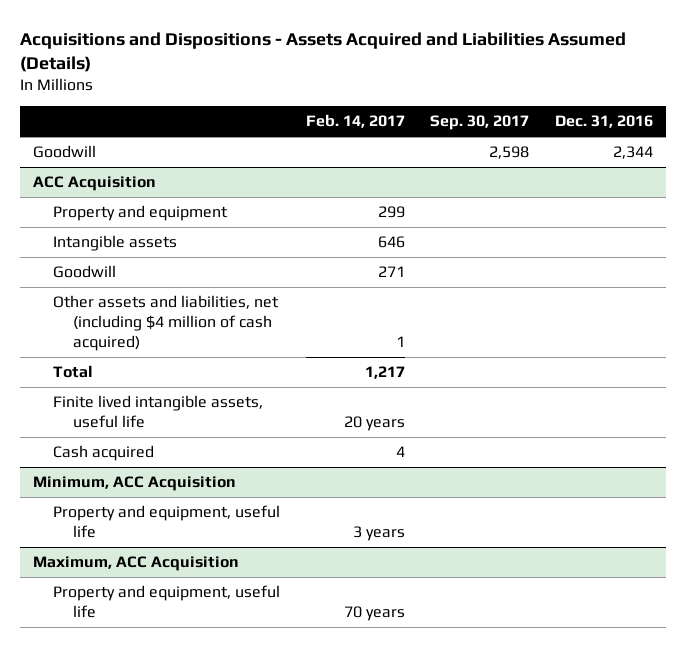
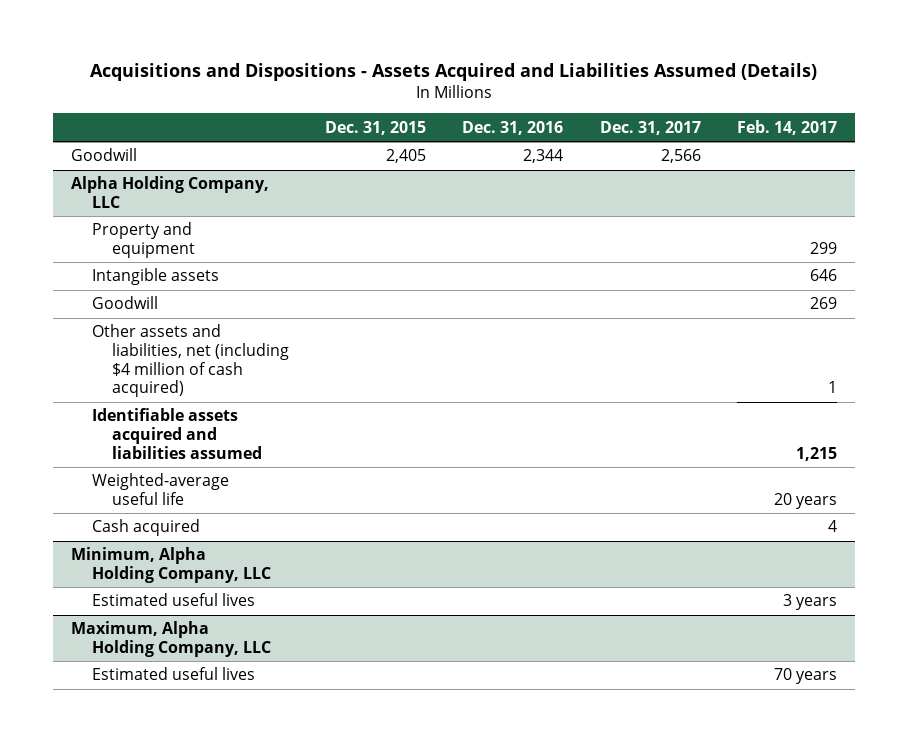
[430,115,530,131] Sep. 30, 2017 -> none
none -> [325,120,427,135] Dec. 31, 2015
none -> [599,120,701,135] Dec. 31, 2017
[32,176,156,192] ACC Acquisition -> [71,176,270,208] Alpha Holding Company, LLC
[377,266,405,278] 271 -> [809,297,837,310] 269
[52,365,93,379] Total -> none
none -> [91,408,262,459] Identifiable assets acquired and liabilities assumed
[52,395,263,428] Finite lived intangible assets, useful life -> [91,473,229,505] Weighted-average useful life
[32,476,236,492] Minimum, ACC Acquisition -> none
[32,556,239,572] Maximum, ACC Acquisition -> none
none -> [71,547,271,583] Minimum, Alpha Holding Company, LLC
[52,505,280,538] Property and equipment, useful life -> [91,593,255,607] Estimated useful lives
none -> [71,621,271,657] Maximum, Alpha Holding Company, LLC
[52,585,280,618] Property and equipment, useful life -> [91,667,255,681] Estimated useful lives

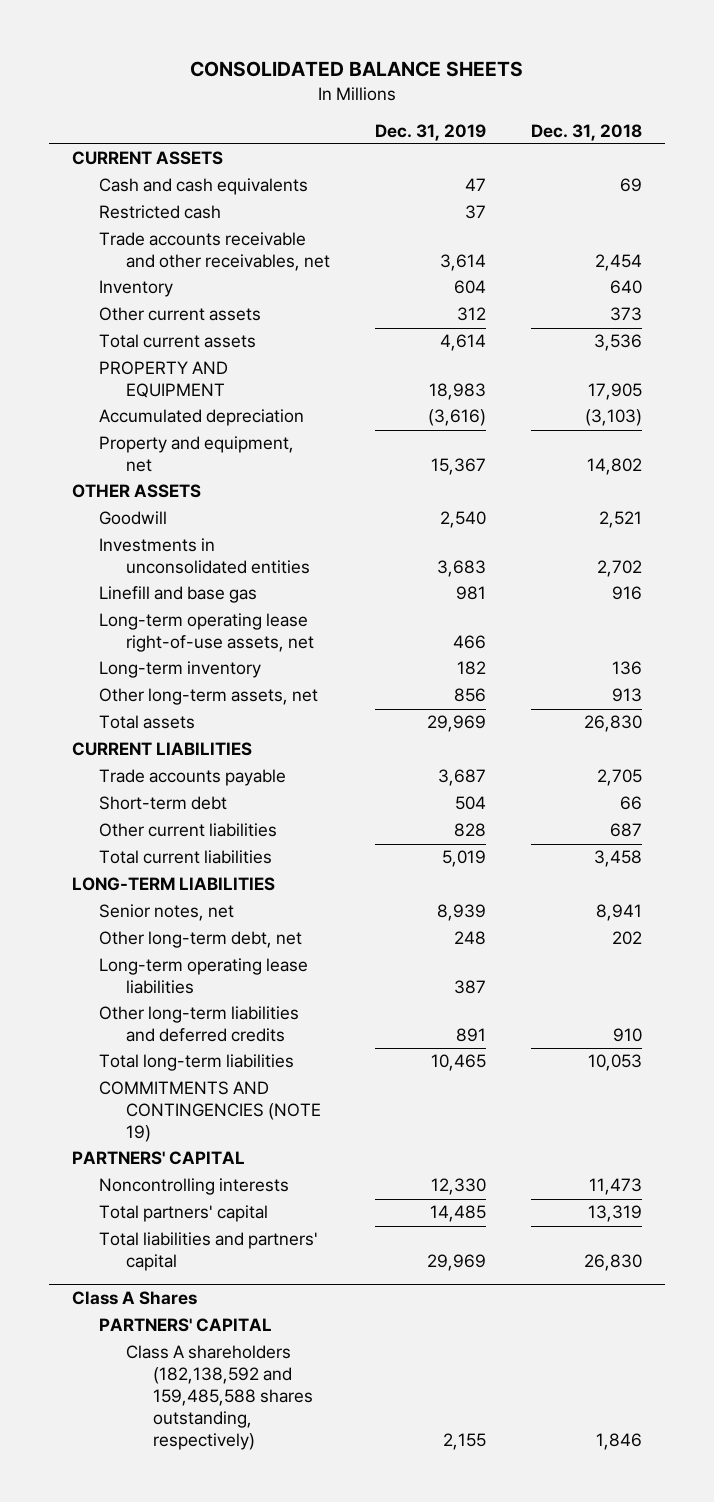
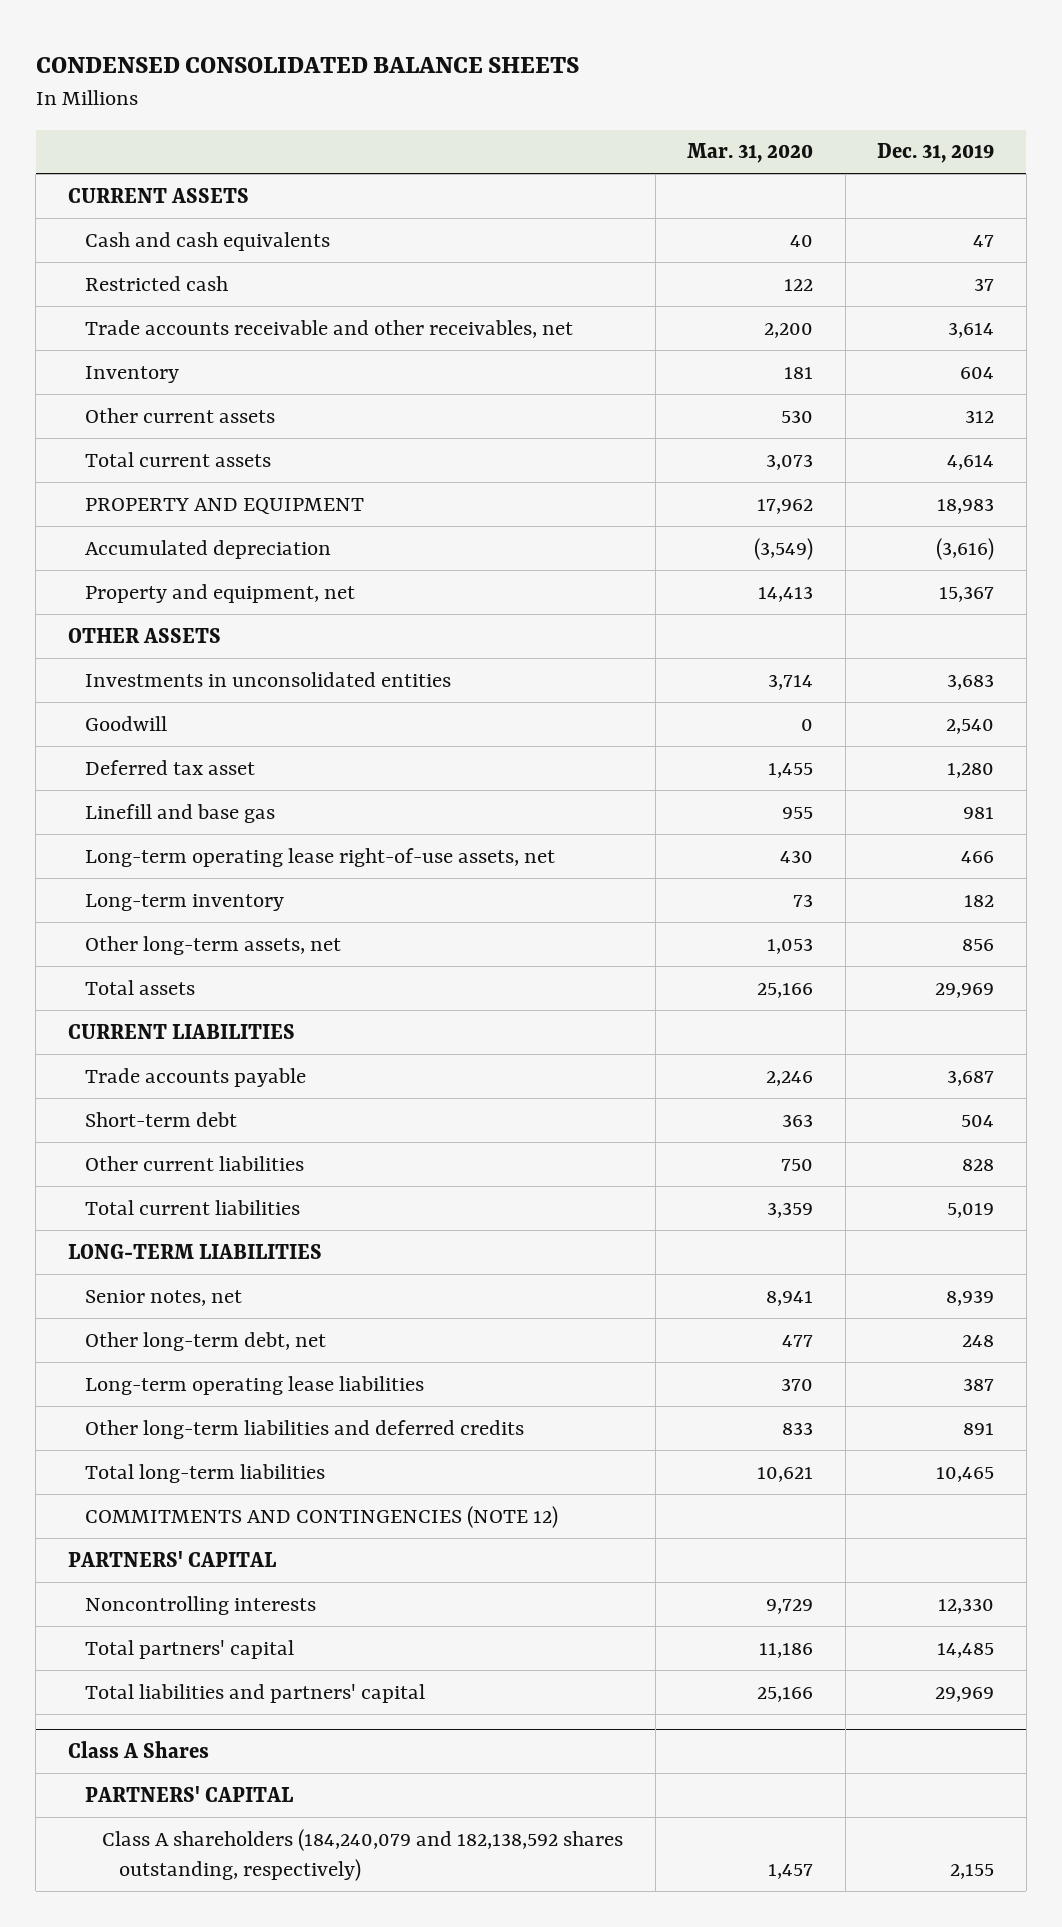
[190,61,524,78] CONSOLIDATED BALANCE SHEETS -> [35,57,579,74] CONDENSED CONSOLIDATED BALANCE SHEETS
[531,123,643,141] Dec. 31, 2018 -> none
none -> [687,143,814,164] Mar. 31, 2020
[98,511,167,526] Goodwill -> [84,715,167,731] Goodwill
none -> [84,759,255,775] Deferred tax asset
[98,1081,321,1143] COMMITMENTS AND CONTINGENCIES (NOTE 19) -> [84,1505,558,1528] COMMITMENTS AND CONTINGENCIES (NOTE 12)
[125,1345,313,1450] Class A shareholders (182,138,592 and 159,485,588 shares outstanding, respectively) -> [102,1828,624,1882] Class A shareholders (184,240,079 and 182,138,592 shares outstanding, respectively)

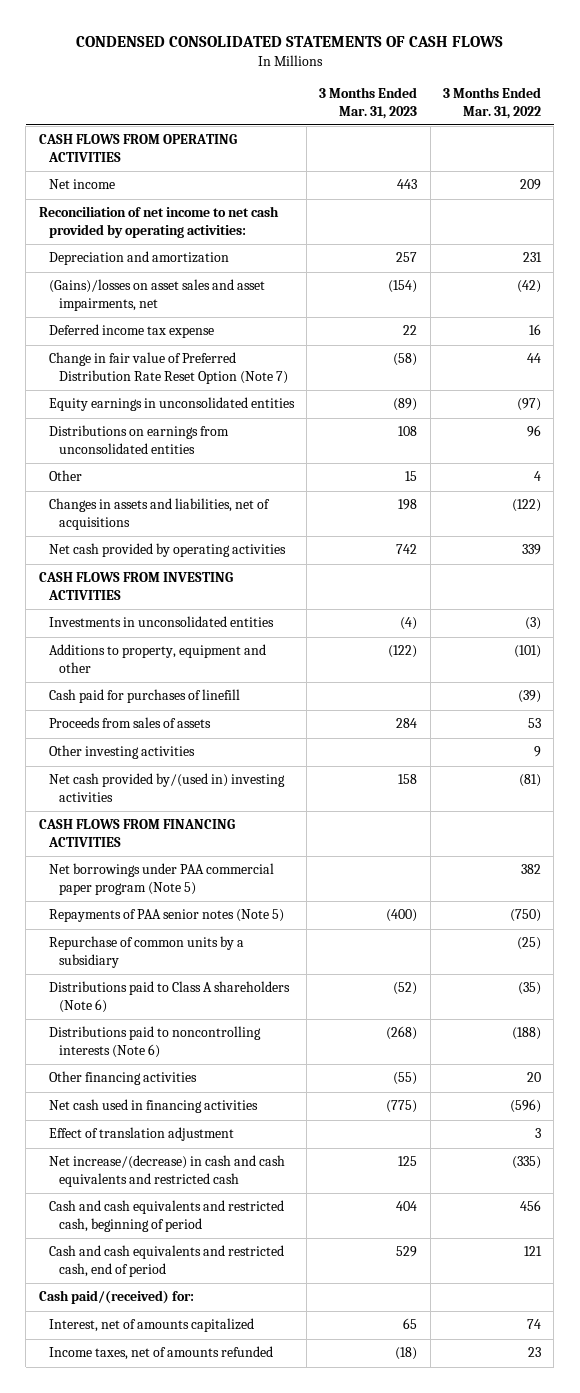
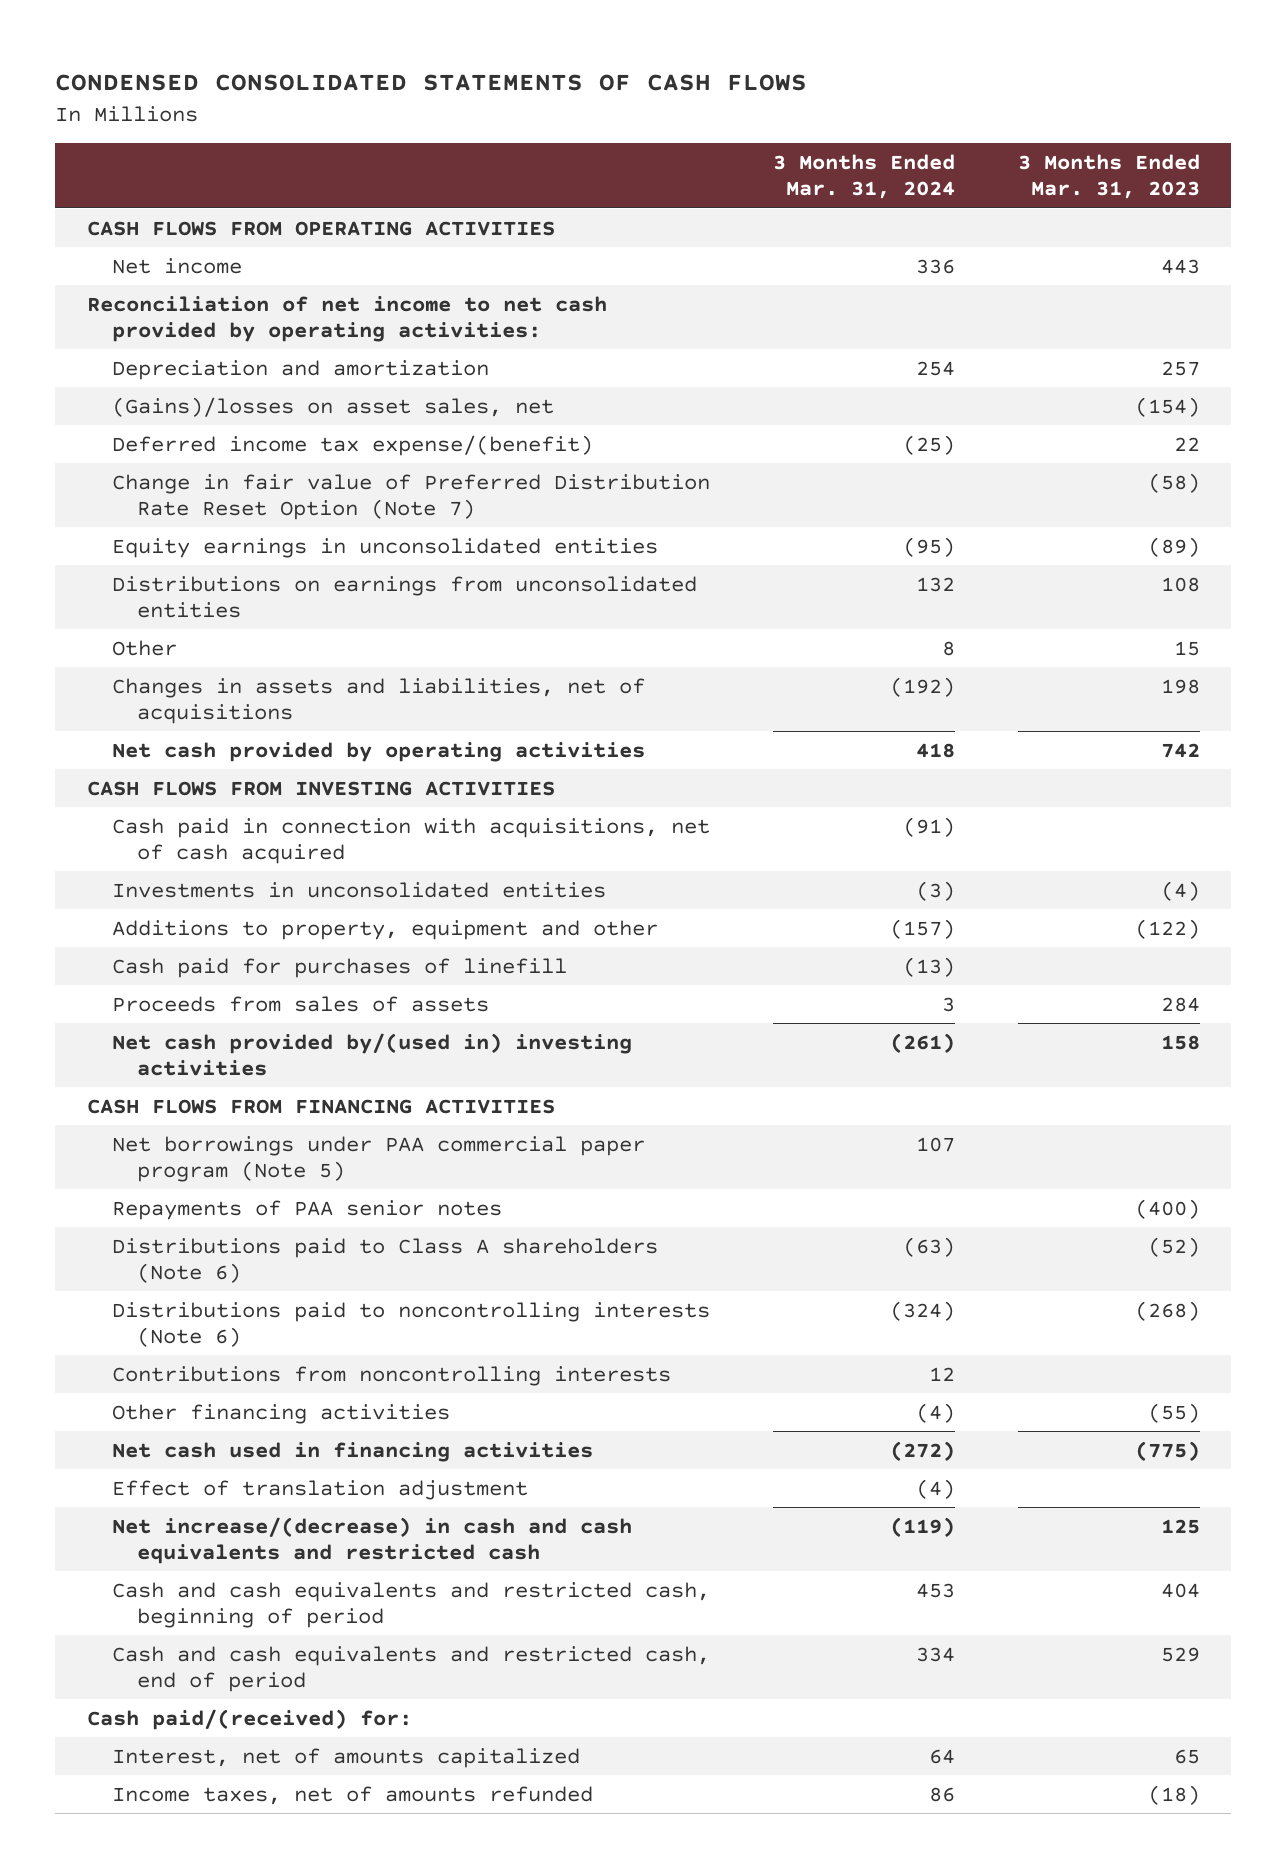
[443,86,542,119] 3 Months Ended Mar. 31, 2022 -> none
none -> [772,153,955,200] 3 Months Ended Mar. 31, 2024
[48,279,265,312] (Gains)/losses on asset sales and asset impairments, net -> [111,396,554,417] (Gains)/losses on asset sales, net
[48,324,214,339] Deferred income tax expense -> [111,434,593,456] Deferred income tax expense/(benefit)
none -> [111,817,710,865] Cash paid in connection with acquisitions, net of cash acquired
[48,745,195,760] Other investing activities -> none
[48,936,244,969] Repurchase of common units by a subsidiary -> none
[48,909,284,923] Repayments of PAA senior notes (Note 5) -> [111,1199,502,1220] Repayments of PAA senior notes
none -> [111,1365,671,1386] Contributions from noncontrolling interests

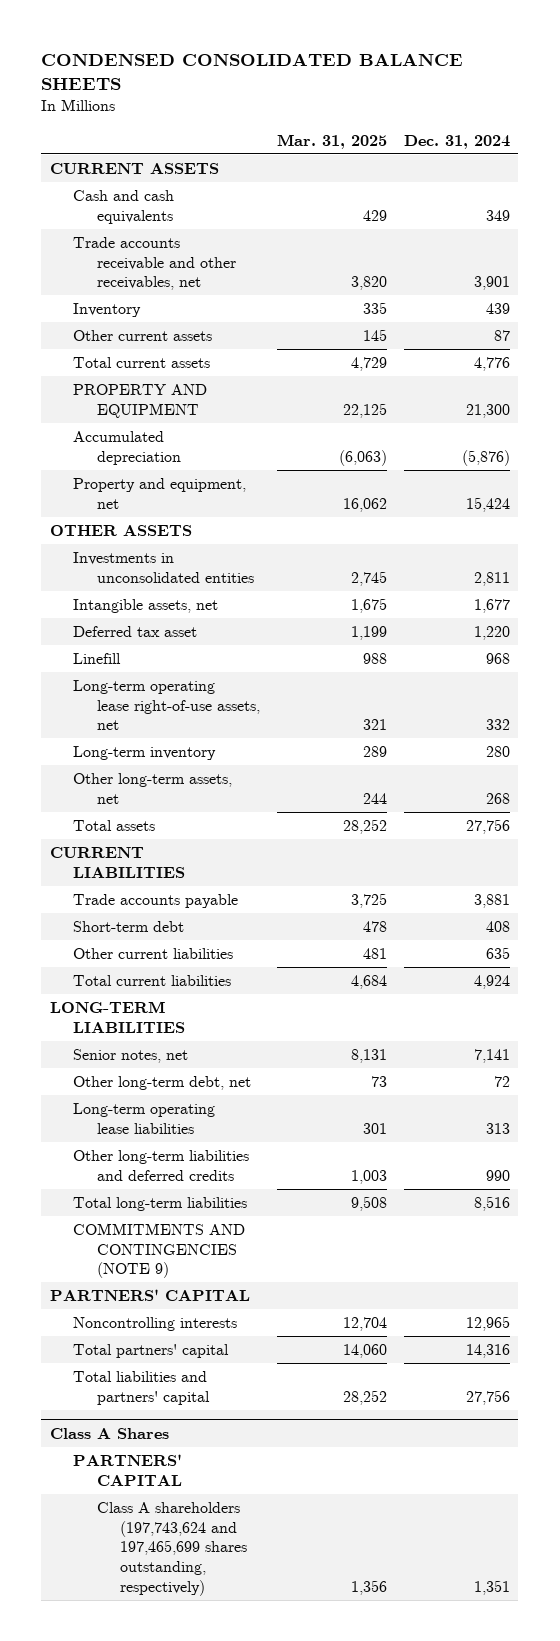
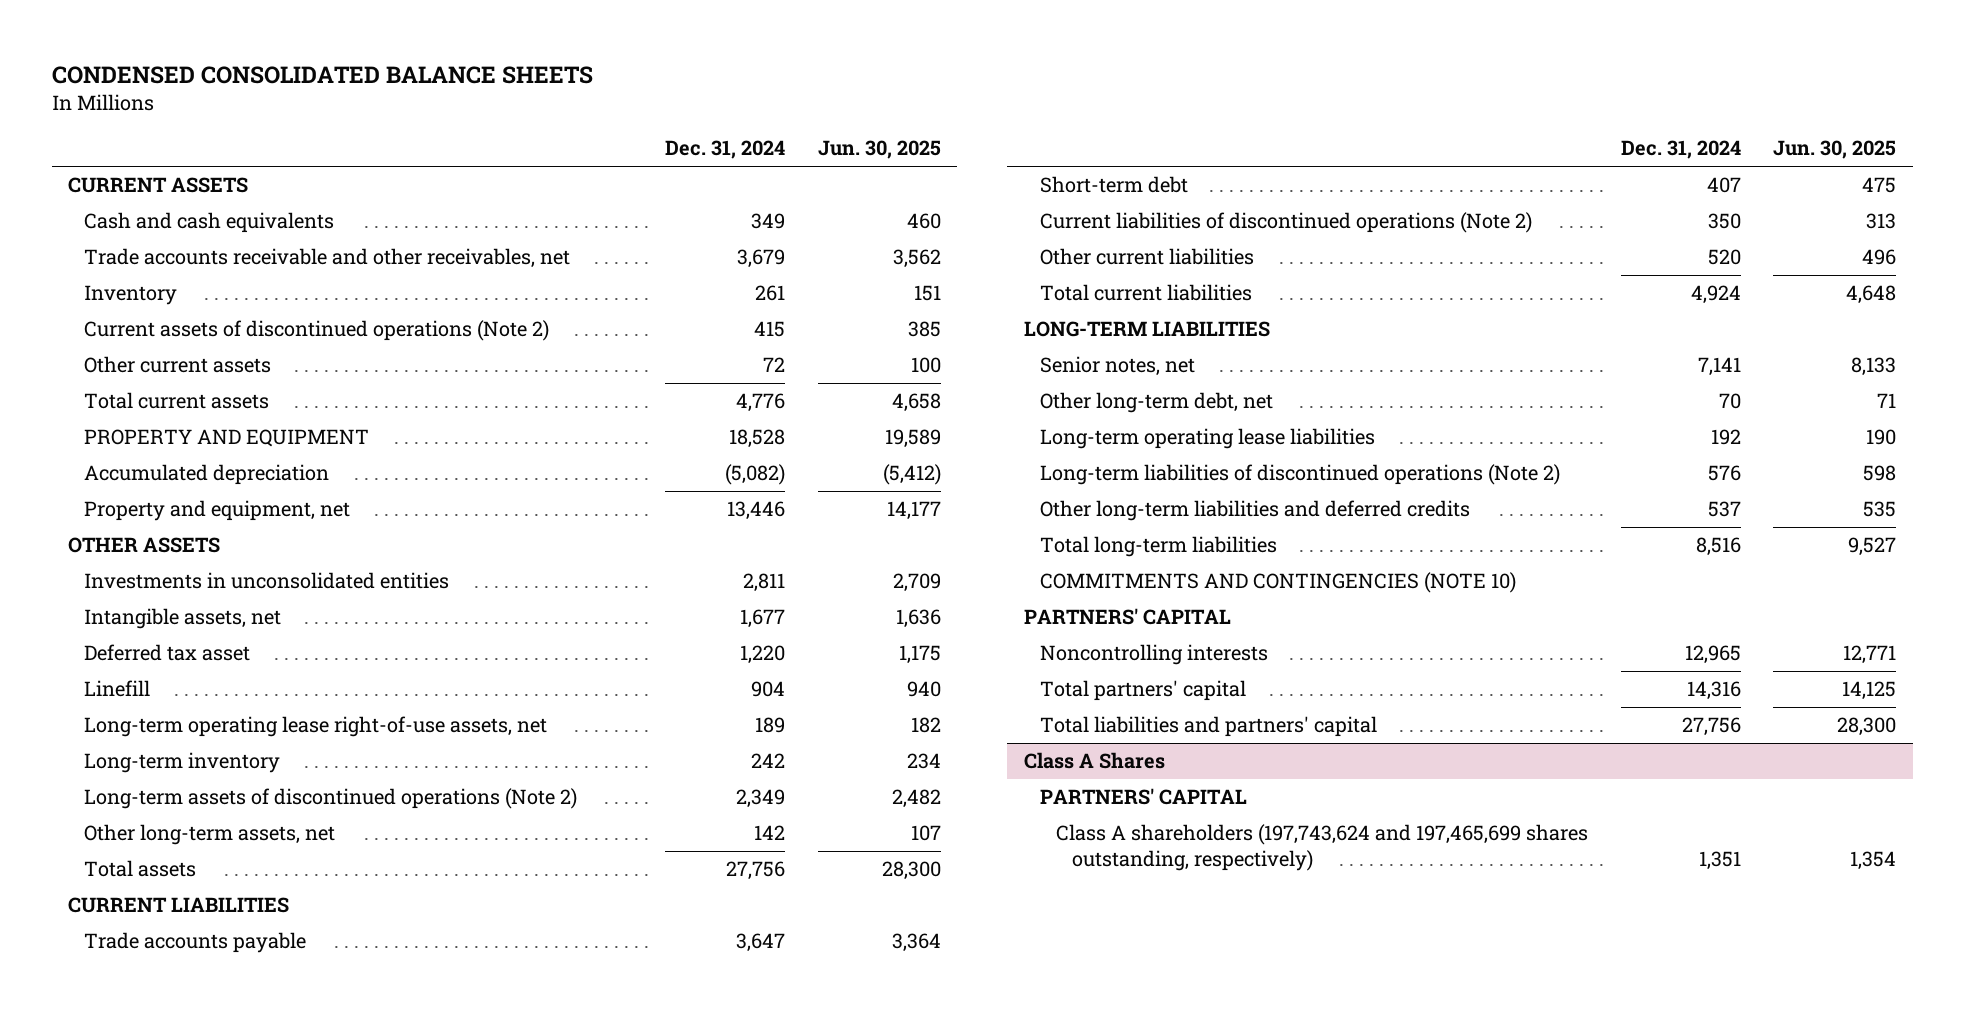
[276,133,387,149] Mar. 31, 2025 -> none
none -> [817,140,941,160] Jun. 30, 2025
[473,276,510,291] 3,901 -> [737,249,786,269] 3,679
[485,302,510,314] 439 -> [755,285,786,302] 261
none -> [84,320,550,342] Current assets of discontinued operations (Note 2)
[493,329,510,341] 87 -> [763,357,786,373] 72
[465,403,510,418] 21,300 -> [729,429,786,449] 18,528
[461,449,510,466] (5,876) -> [725,464,786,486] (5,082)
[465,496,510,512] 15,424 -> [727,501,786,521] 13,446
[485,652,510,664] 968 -> [751,681,786,698] 904
[485,719,510,731] 332 -> [755,717,786,734] 189
[485,745,510,757] 280 -> [751,753,786,769] 242
none -> [84,788,578,810] Long-term assets of discontinued operations (Note 2)
[485,792,510,804] 268 -> [754,825,786,841] 142
[473,893,510,908] 3,881 -> [736,933,786,953] 3,647
[485,920,510,932] 408 -> [1706,177,1741,194] 407
none -> [1039,212,1532,234] Current liabilities of discontinued operations (Note 2)
[485,946,510,959] 635 -> [1707,249,1741,266] 520
[493,1075,510,1087] 72 -> [1718,393,1741,410] 70
[485,1122,510,1134] 313 -> [1710,429,1741,446] 192
none -> [1039,464,1560,486] Long-term liabilities of discontinued operations (Note 2)
[485,1169,510,1181] 990 -> [1707,501,1741,518] 537
[73,1222,246,1279] COMMITMENTS AND CONTINGENCIES (NOTE 9) -> [1039,572,1516,594] COMMITMENTS AND CONTINGENCIES (NOTE 10)

